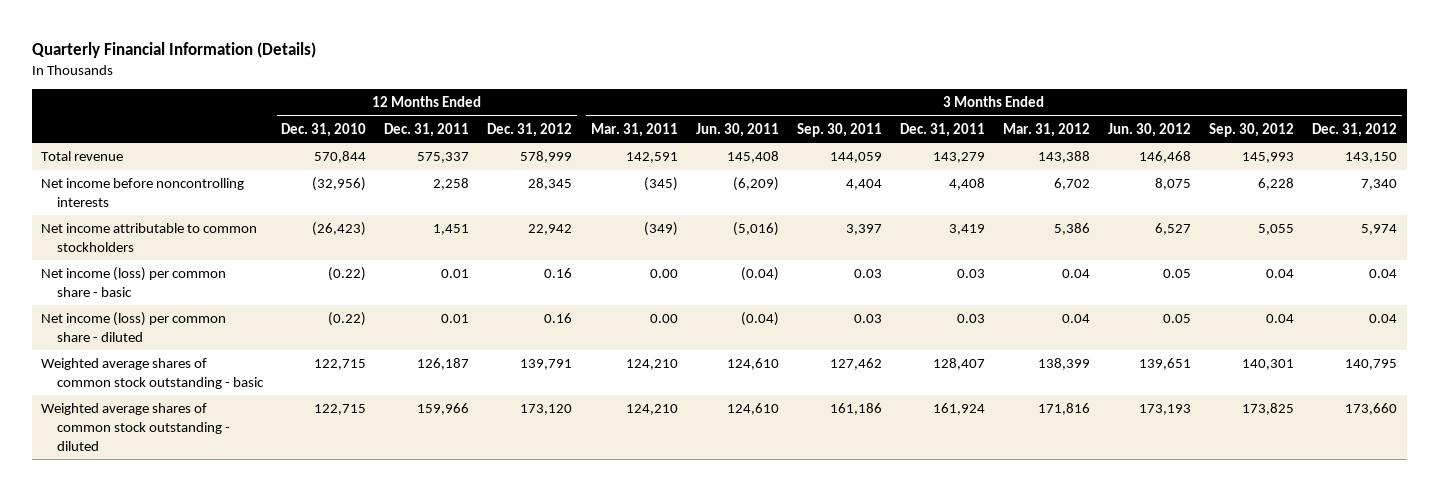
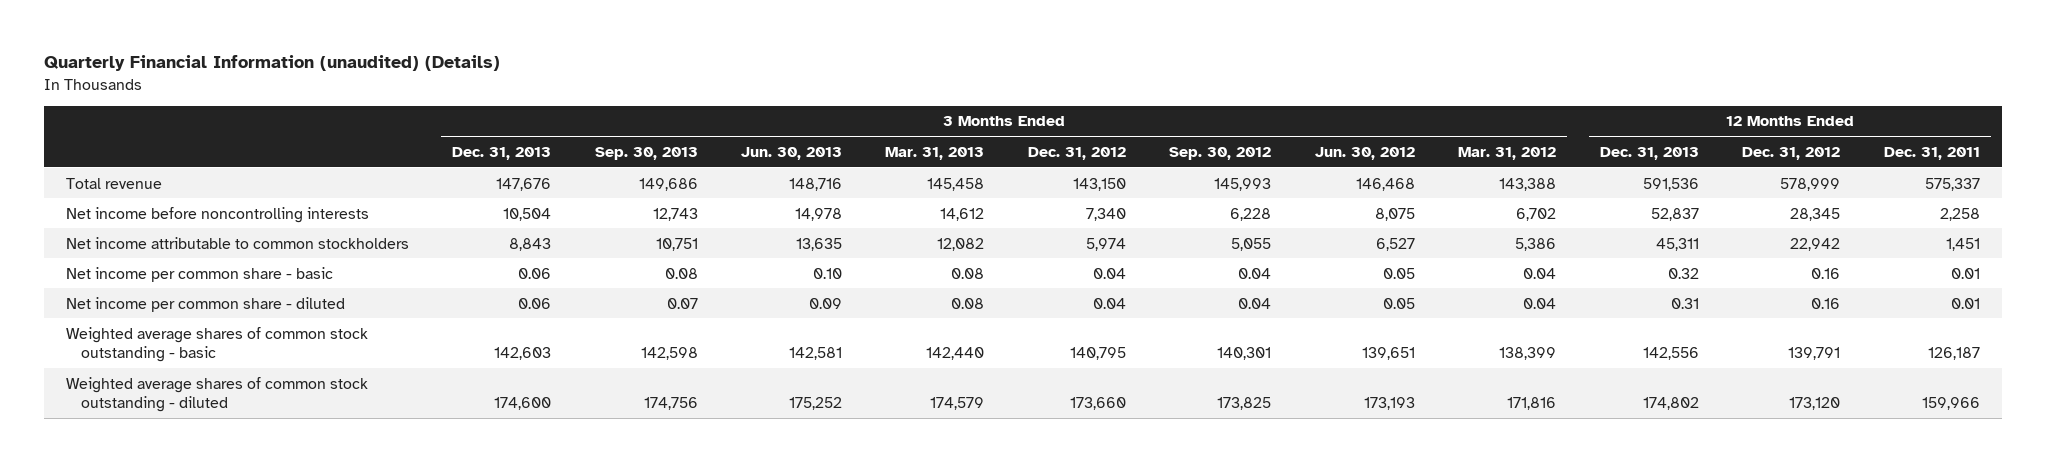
[31,41,316,58] Quarterly Financial Information (Details) -> [43,55,500,72] Quarterly Financial Information (unaudited) (Details)
[281,122,367,137] Dec. 31, 2010 -> none
[590,122,678,137] Mar. 31, 2011 -> none
[695,122,779,137] Jun. 30, 2011 -> none
[796,122,882,137] Sep. 30, 2011 -> none
[899,122,985,137] Dec. 31, 2011 -> none
none -> [452,146,552,160] Dec. 31, 2013
none -> [594,146,698,160] Sep. 30, 2013
none -> [740,146,842,160] Jun. 30, 2013
none -> [885,146,985,160] Mar. 31, 2013
none -> [1599,146,1699,160] Dec. 31, 2013
[40,267,226,298] Net income (loss) per common share - basic -> [65,266,333,282] Net income per common share - basic
[40,312,226,343] Net income (loss) per common share - diluted -> [65,296,345,312] Net income per common share - diluted

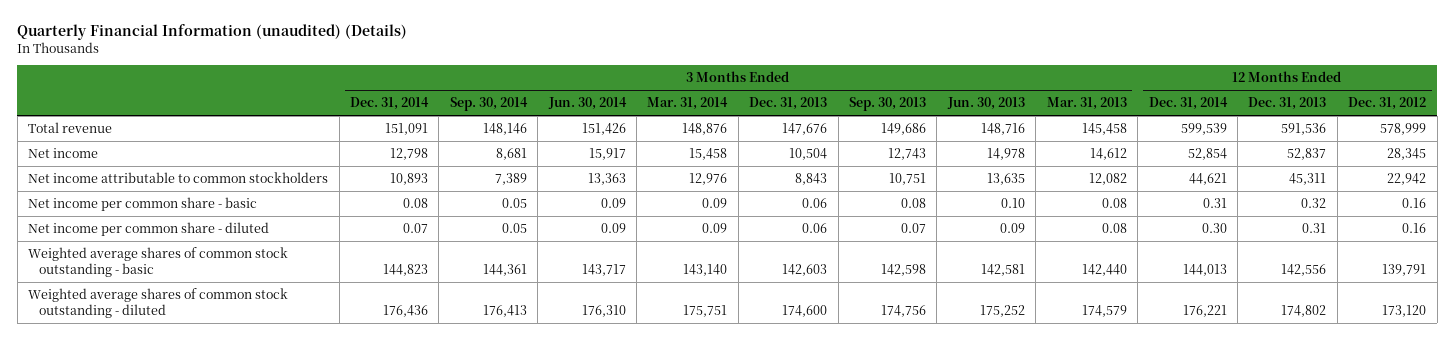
[1027,146,1126,160] Dec. 31, 2012 -> none
[1169,146,1272,160] Sep. 30, 2012 -> none
[1314,146,1415,160] Jun. 30, 2012 -> none
[1458,146,1557,160] Mar. 31, 2012 -> none
[1883,146,1980,160] Dec. 31, 2011 -> none
none -> [349,97,429,111] Dec. 31, 2014
none -> [449,97,528,112] Sep. 30, 2014
none -> [547,97,627,111] Jun. 30, 2014
none -> [647,97,729,111] Mar. 31, 2014
none -> [1148,97,1228,111] Dec. 31, 2014
[65,206,369,223] Net income before noncontrolling interests -> [28,148,99,159] Net income

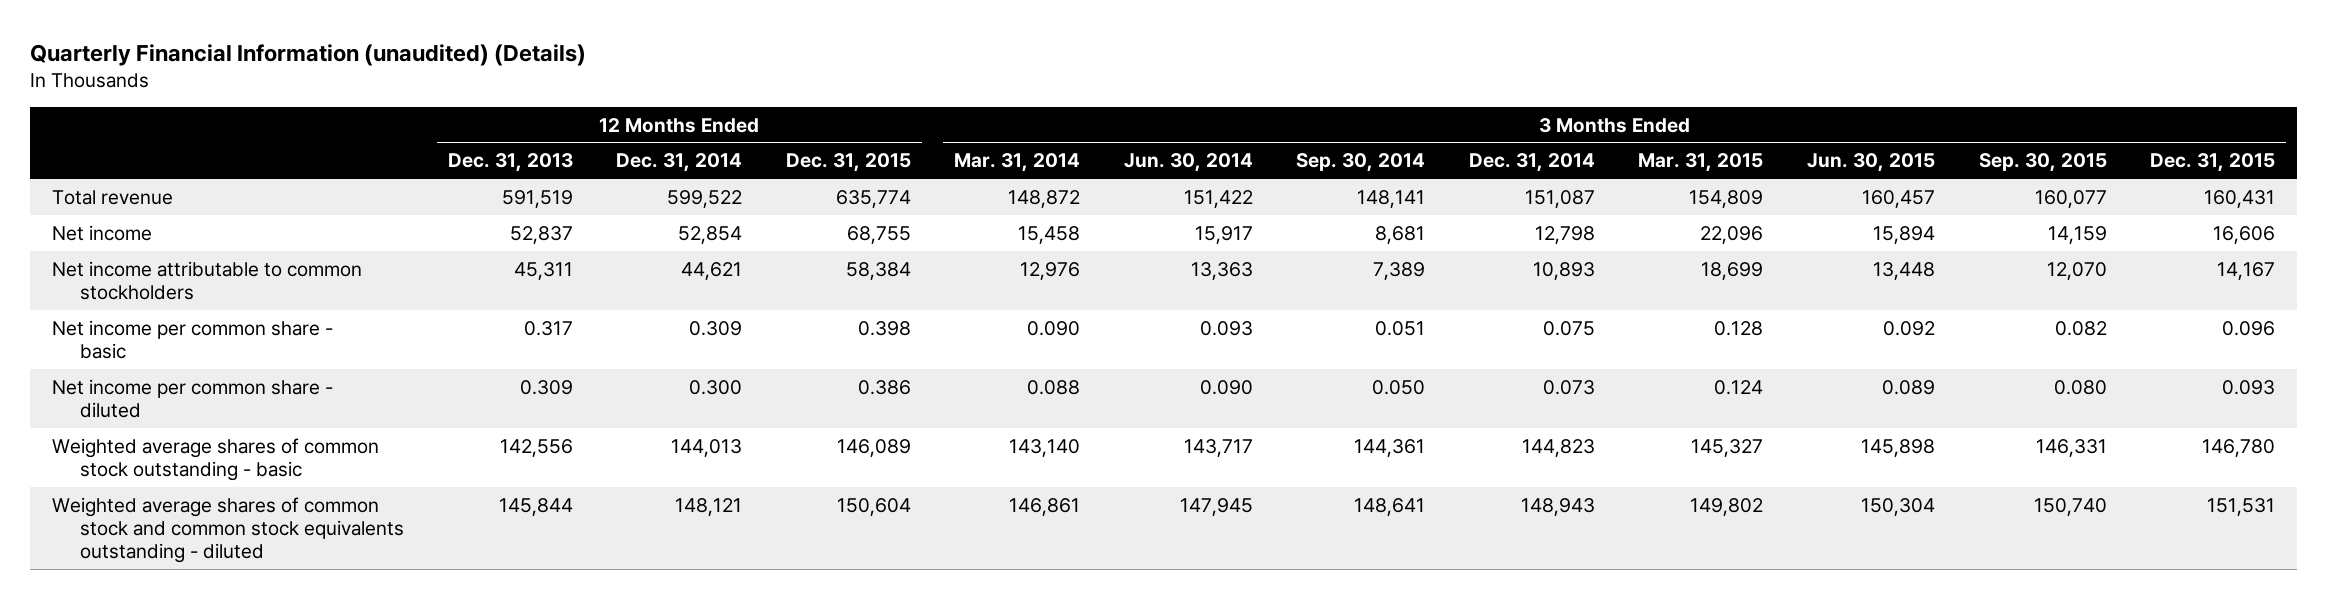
[749,97,828,111] Dec. 31, 2013 -> none
[849,97,927,112] Sep. 30, 2013 -> none
[946,97,1025,111] Jun. 30, 2013 -> none
[1046,97,1127,111] Mar. 31, 2013 -> none
[1348,97,1427,111] Dec. 31, 2012 -> none
none -> [785,153,911,173] Dec. 31, 2015
none -> [1638,153,1764,173] Mar. 31, 2015
none -> [1806,153,1935,173] Jun. 30, 2015
none -> [1978,153,2107,173] Sep. 30, 2015
none -> [2150,153,2276,173] Dec. 31, 2015
[384,123,428,136] 151,091 -> [1524,189,1595,208] 151,087
[482,123,527,136] 148,146 -> [1357,189,1426,208] 148,141
[581,123,626,136] 151,426 -> [1183,189,1253,208] 151,422
[682,123,728,136] 148,876 -> [1008,189,1081,208] 148,872
[1180,123,1227,136] 599,539 -> [667,189,743,208] 599,522
[1281,123,1327,136] 591,536 -> [501,189,573,208] 591,519
[402,198,428,209] 0.08 -> [1542,320,1595,336] 0.075
[501,198,527,209] 0.05 -> [1375,320,1426,336] 0.051
[600,198,626,209] 0.09 -> [1199,320,1253,336] 0.093
[702,198,728,209] 0.09 -> [1027,320,1081,336] 0.090
[1202,198,1227,209] 0.31 -> [689,320,743,336] 0.309
[1301,198,1327,209] 0.32 -> [523,320,573,336] 0.317
[402,223,428,234] 0.07 -> [1542,379,1595,395] 0.073
[501,223,527,234] 0.05 -> [1372,379,1426,395] 0.050
[600,223,626,234] 0.09 -> [1199,379,1253,395] 0.090
[702,223,728,234] 0.09 -> [1027,379,1081,395] 0.088
[1201,223,1227,234] 0.30 -> [689,379,743,395] 0.300
[1302,223,1327,234] 0.31 -> [519,379,573,395] 0.309
[28,288,289,318] Weighted average shares of common stock outstanding - diluted -> [51,496,404,563] Weighted average shares of common stock and common stock equivalents outstanding - diluted
[382,304,428,317] 176,436 -> [1520,497,1595,516] 148,943
[482,304,527,317] 176,413 -> [1354,497,1426,516] 148,641
[581,304,626,317] 176,310 -> [1179,497,1253,516] 147,945
[683,304,728,317] 175,751 -> [1009,497,1081,516] 146,861
[1182,304,1227,317] 176,221 -> [675,497,743,516] 148,121
[1281,304,1327,317] 174,802 -> [498,497,573,516] 145,844

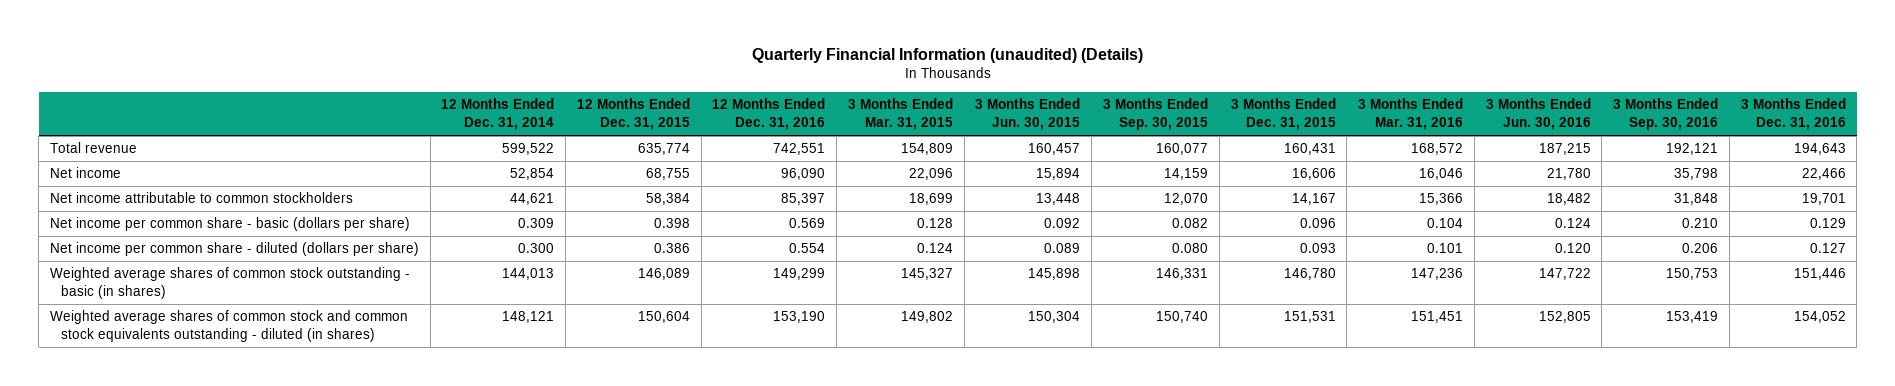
[447,153,573,173] Dec. 31, 2013 -> none
[954,153,1081,173] Mar. 31, 2014 -> none
[1123,153,1253,173] Jun. 30, 2014 -> none
[1296,153,1426,173] Sep. 30, 2014 -> none
[1468,153,1595,173] Dec. 31, 2014 -> none
none -> [712,98,826,131] 12 Months Ended Dec. 31, 2016
none -> [1358,98,1464,131] 3 Months Ended Mar. 31, 2016
none -> [1485,98,1591,131] 3 Months Ended Jun. 30, 2016
none -> [1613,98,1719,131] 3 Months Ended Sep. 30, 2016
none -> [1740,98,1846,131] 3 Months Ended Dec. 31, 2016
[51,319,333,359] Net income per common share - basic -> [49,217,410,232] Net income per common share - basic (dollars per share)
[51,378,333,418] Net income per common share - diluted -> [49,242,419,257] Net income per common share - diluted (dollars per share)
[51,437,379,481] Weighted average shares of common stock outstanding - basic -> [49,267,410,300] Weighted average shares of common stock outstanding - basic (in shares)
[51,496,404,563] Weighted average shares of common stock and common stock equivalents outstanding - diluted -> [49,310,408,343] Weighted average shares of common stock and common stock equivalents outstanding - diluted (in shares)

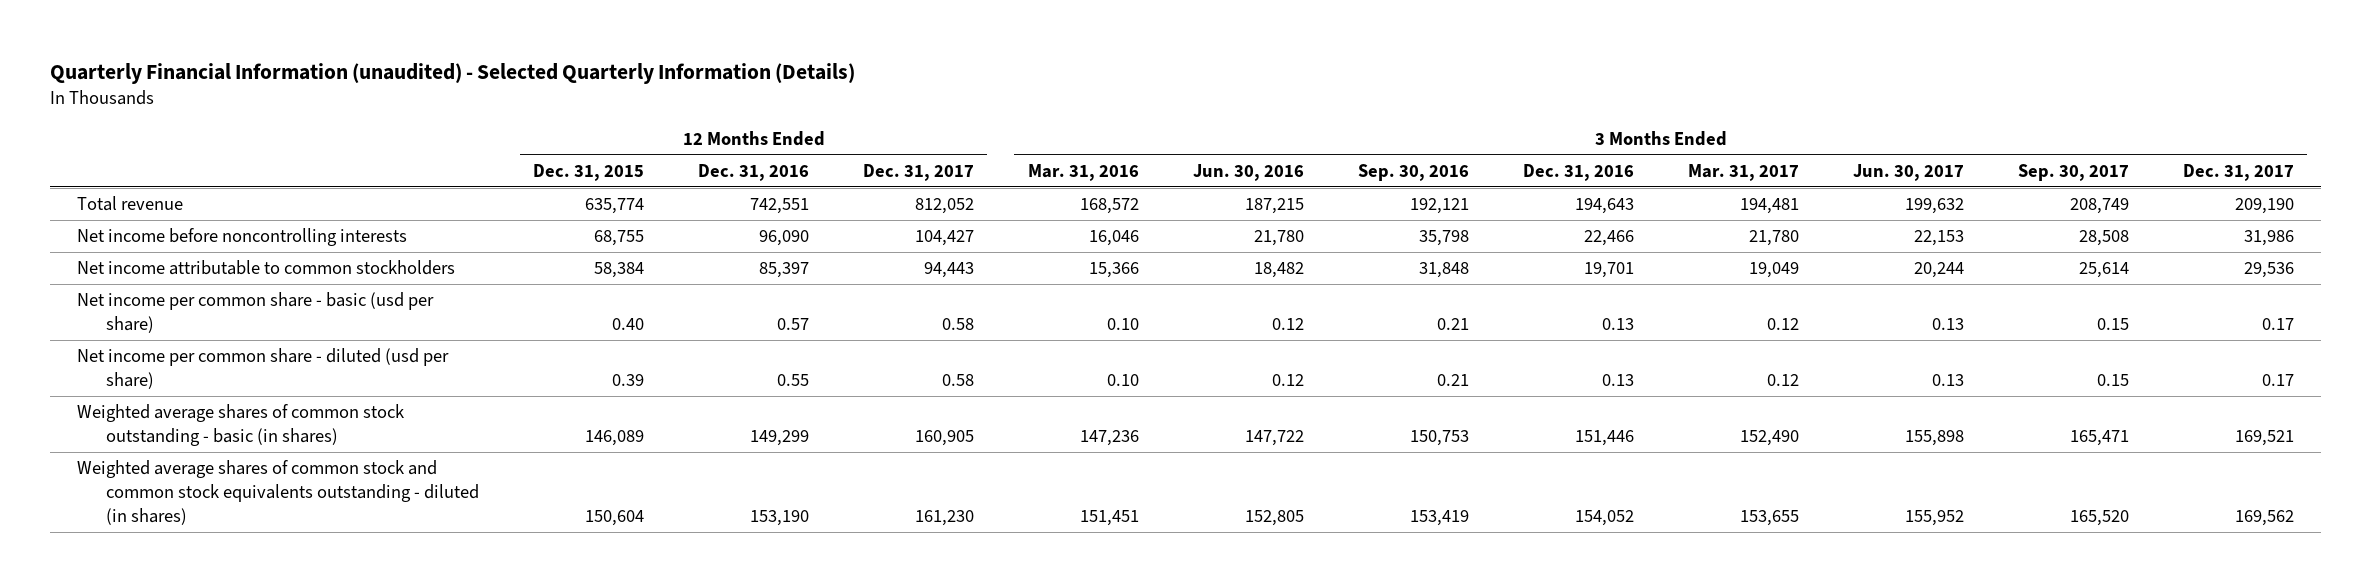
[751,47,1143,63] Quarterly Financial Information (unaudited) (Details) -> [50,63,856,85] Quarterly Financial Information (unaudited) - Selected Quarterly Information (Details)
[441,98,555,131] 12 Months Ended Dec. 31, 2014 -> none
[847,98,953,131] 3 Months Ended Mar. 31, 2015 -> none
[975,98,1081,131] 3 Months Ended Jun. 30, 2015 -> none
[1102,98,1208,131] 3 Months Ended Sep. 30, 2015 -> none
[1230,98,1336,131] 3 Months Ended Dec. 31, 2015 -> none
none -> [862,163,974,181] Dec. 31, 2017
none -> [1687,163,1799,181] Mar. 31, 2017
none -> [1852,163,1964,181] Jun. 30, 2017
none -> [2017,163,2129,181] Sep. 30, 2017
none -> [2182,163,2294,181] Dec. 31, 2017
[49,167,121,179] Net income -> [77,228,408,247] Net income before noncontrolling interests
[49,217,410,232] Net income per common share - basic (dollars per share) -> [77,292,435,334] Net income per common share - basic (usd per share)
[653,218,690,229] 0.398 -> [612,318,645,331] 0.40
[789,218,826,229] 0.569 -> [777,318,810,331] 0.57
[1427,218,1464,229] 0.104 -> [1106,318,1139,331] 0.10
[1554,218,1591,229] 0.124 -> [1271,318,1304,331] 0.12
[1682,218,1719,229] 0.210 -> [1436,318,1469,331] 0.21
[1809,218,1846,229] 0.129 -> [1601,318,1634,331] 0.13
[49,242,419,257] Net income per common share - diluted (dollars per share) -> [77,348,450,390] Net income per common share - diluted (usd per share)
[653,243,690,254] 0.386 -> [612,374,645,387] 0.39
[789,243,826,254] 0.554 -> [777,374,810,387] 0.55
[1427,243,1464,254] 0.101 -> [1106,374,1139,387] 0.10
[1554,243,1591,254] 0.120 -> [1271,374,1304,387] 0.12
[1682,243,1719,254] 0.206 -> [1436,374,1469,387] 0.21
[1809,243,1846,254] 0.127 -> [1601,374,1634,387] 0.13

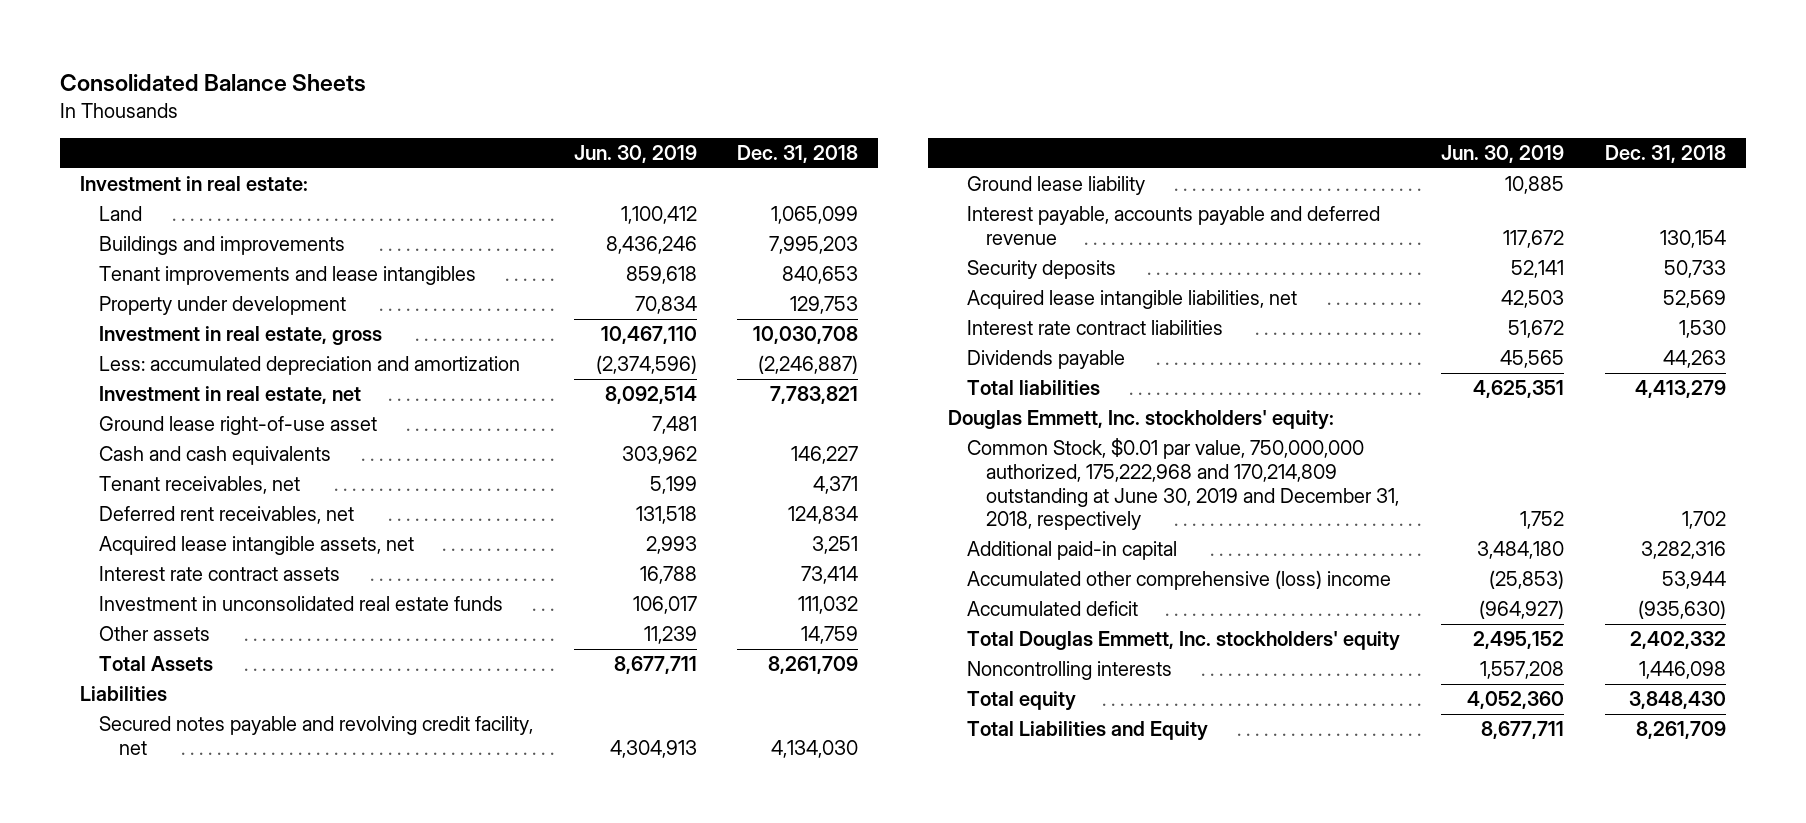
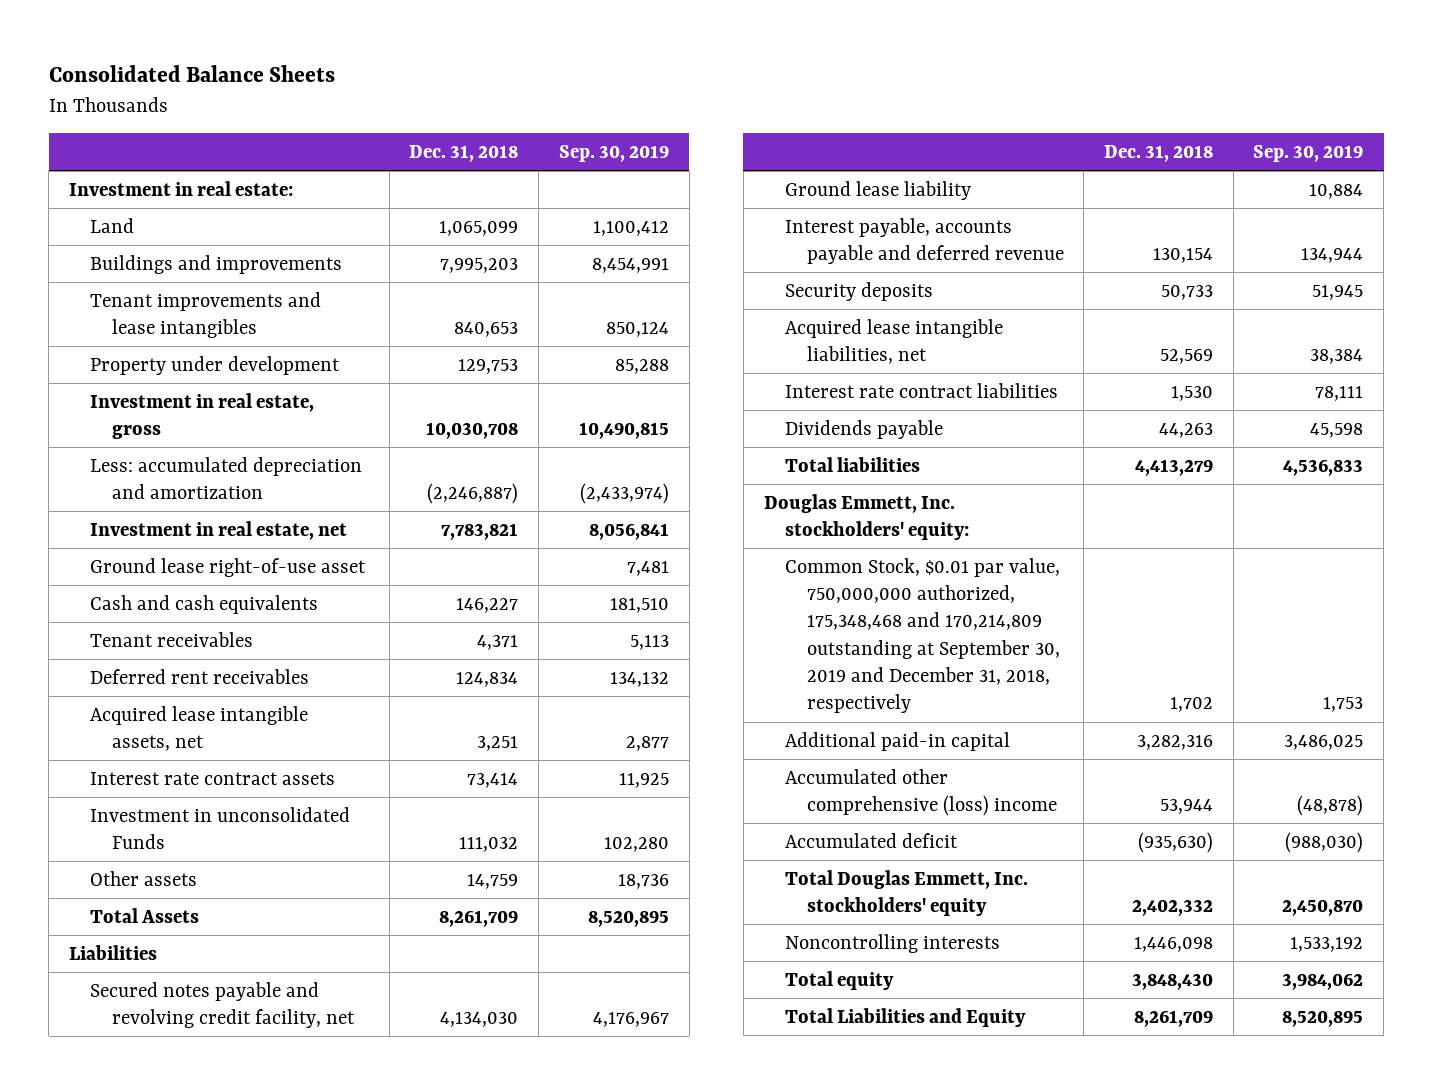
[573,145,697,164] Jun. 30, 2019 -> none
none -> [558,144,669,162] Sep. 30, 2019
[99,476,301,495] Tenant receivables, net -> [90,631,254,647] Tenant receivables
[99,506,355,525] Deferred rent receivables, net -> [90,668,310,684] Deferred rent receivables
[99,596,504,612] Investment in unconsolidated real estate funds -> [90,806,351,850] Investment in unconsolidated Funds
[967,438,1400,531] Common Stock, $0.01 par value, 750,000,000 authorized, 175,222,968 and 170,214,809 outstanding at June 30, 2019 and December 31, 2018, respectively -> [785,557,1061,714] Common Stock, $0.01 par value, 750,000,000 authorized, 175,348,468 and 170,214,809 outstanding at September 30, 2019 and December 31, 2018, respectively

